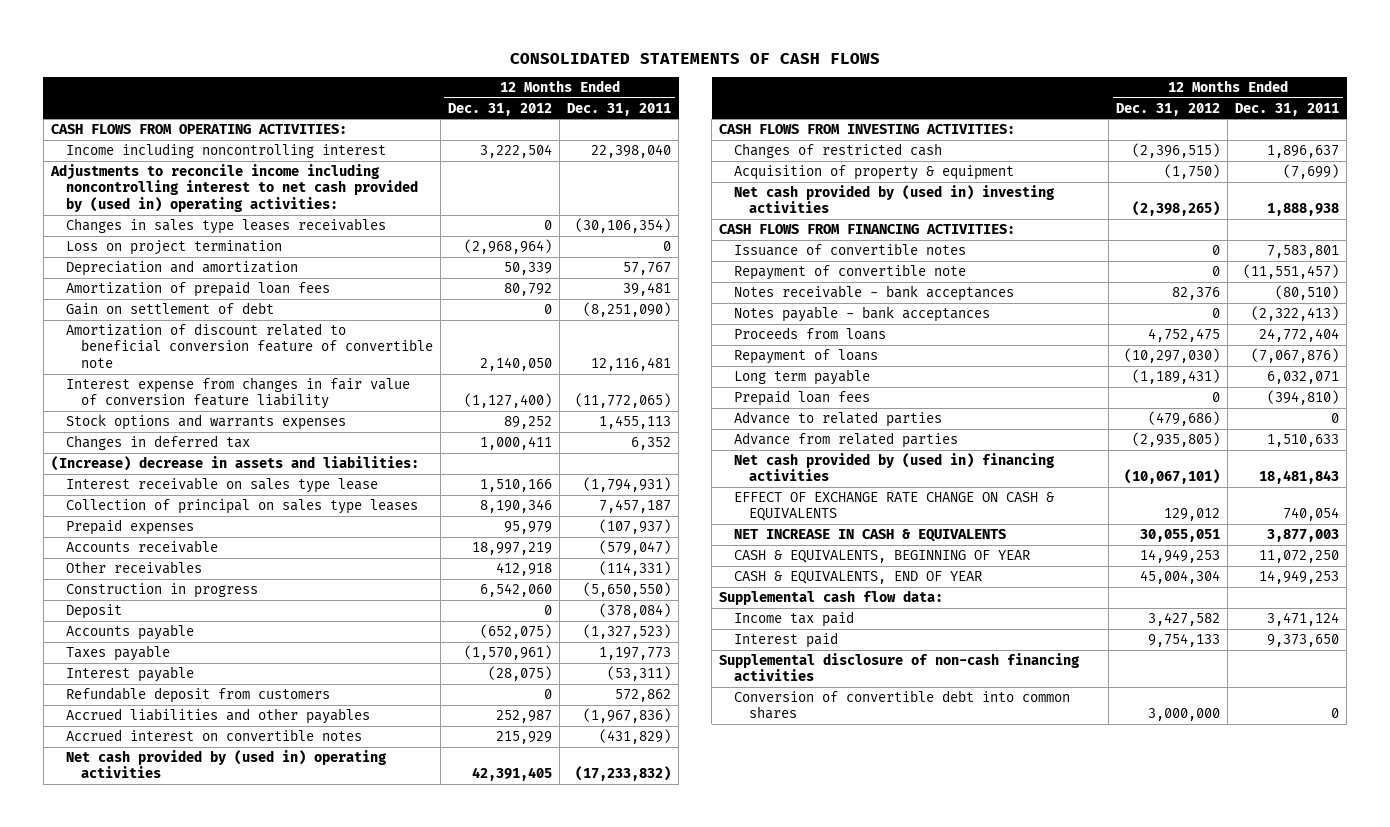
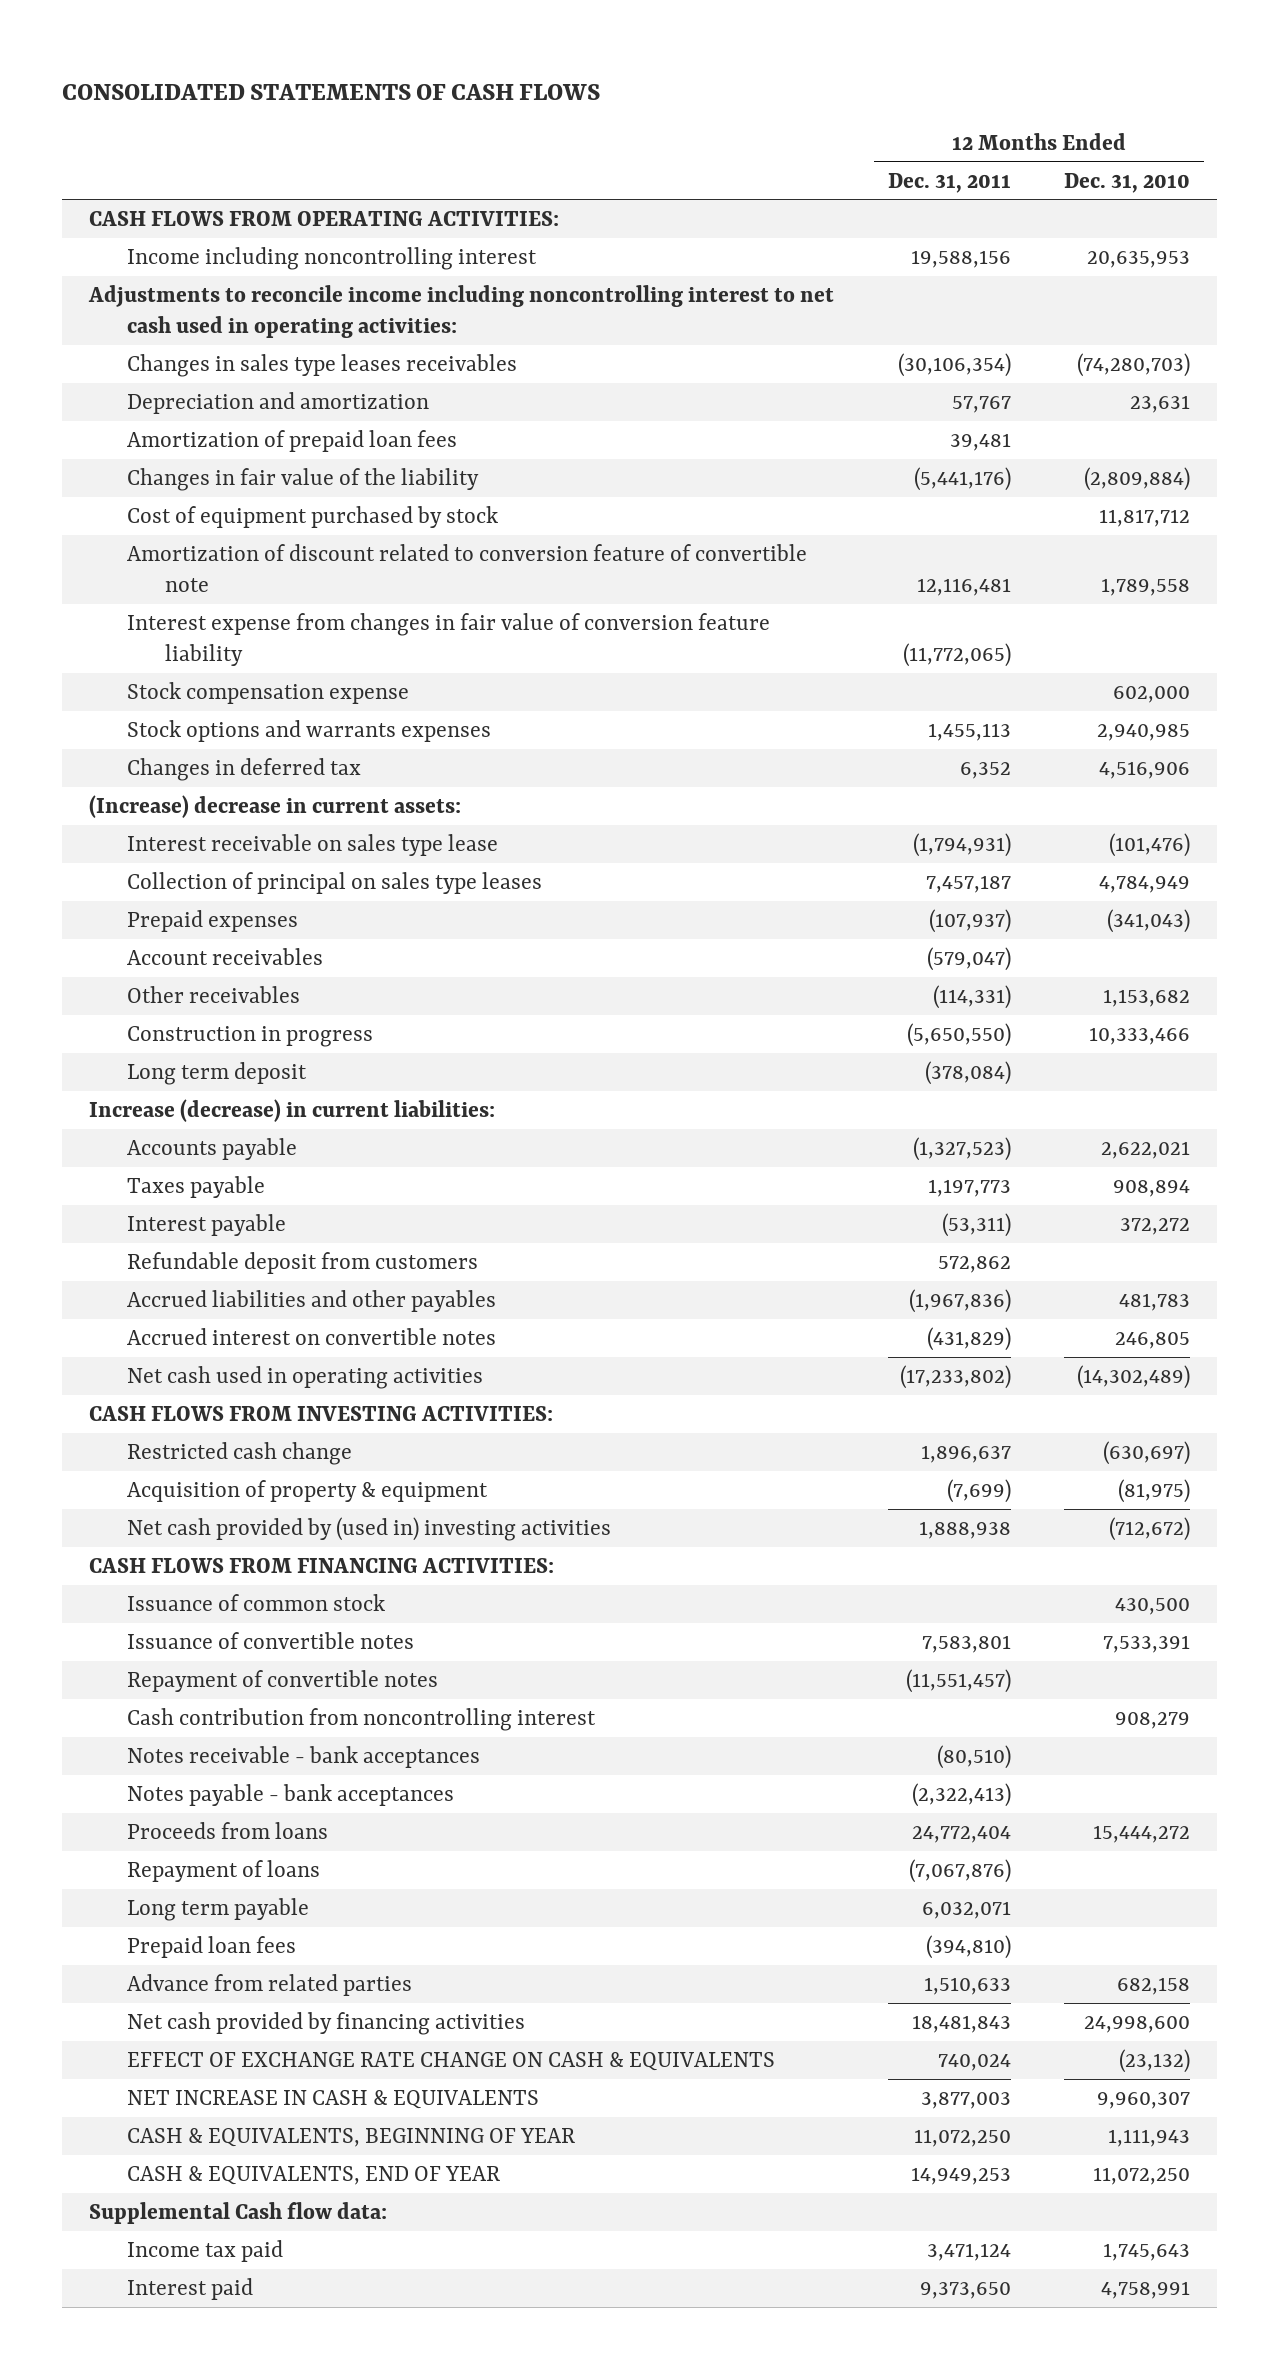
[448,102,553,116] Dec. 31, 2012 -> none
none -> [1064,172,1191,193] Dec. 31, 2010
[591,143,672,158] 22,398,040 -> [910,249,1011,268] 19,588,156
[50,163,418,213] Adjustments to reconcile income including noncontrolling interest to net cash provided by (used in) operating activities: -> [87,284,834,338] Adjustments to reconcile income including noncontrolling interest to net cash used in operating activities:
[65,239,282,255] Loss on project termination -> none
[65,301,274,315] Gain on settlement of debt -> none
none -> [126,467,479,491] Changes in fair value of the liability
none -> [126,505,498,528] Cost of equipment purchased by stock
[65,322,433,369] Amortization of discount related to beneficial conversion feature of convertible note -> [126,543,807,592] Amortization of discount related to conversion feature of convertible note
none -> [126,681,409,704] Stock compensation expense
[51,455,420,471] (Increase) decrease in assets and liabilities: -> [88,794,461,818] (Increase) decrease in current assets:
[65,539,218,553] Accounts receivable -> [126,947,323,965] Account receivables
[65,603,122,619] Deposit -> [126,1061,307,1085] Long term deposit
none -> [88,1098,495,1122] Increase (decrease) in current liabilities:
[65,749,387,779] Net cash provided by (used in) operating activities -> [126,1365,483,1389] Net cash used in operating activities
[575,766,672,782] (17,233,832) -> [899,1364,1011,1389] (17,233,802)
[734,142,943,158] Changes of restricted cash -> [126,1441,352,1465] Restricted cash change
none -> [126,1593,385,1611] Issuance of common stock
[734,263,967,280] Repayment of convertible note -> [126,1669,438,1692] Repayment of convertible notes
none -> [126,1707,596,1731] Cash contribution from noncontrolling interest
[734,410,943,427] Advance to related parties -> none
[734,452,1056,482] Net cash provided by (used in) financing activities -> [126,2011,525,2035] Net cash provided by financing activities
[1283,507,1340,522] 740,054 -> [937,2053,1011,2071] 740,024
[719,589,944,605] Supplemental cash flow data: -> [88,2201,387,2224] Supplemental Cash flow data:
[719,652,1081,682] Supplemental disclosure of non-cash financing activities -> none
[734,689,1071,720] Conversion of convertible debt into common shares -> none

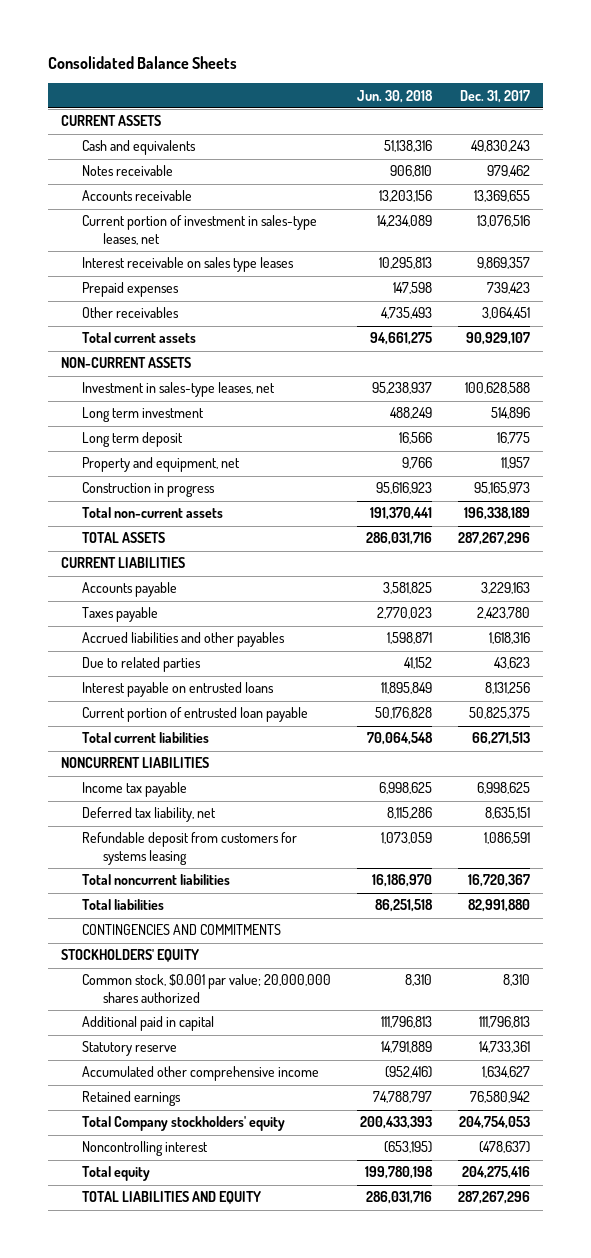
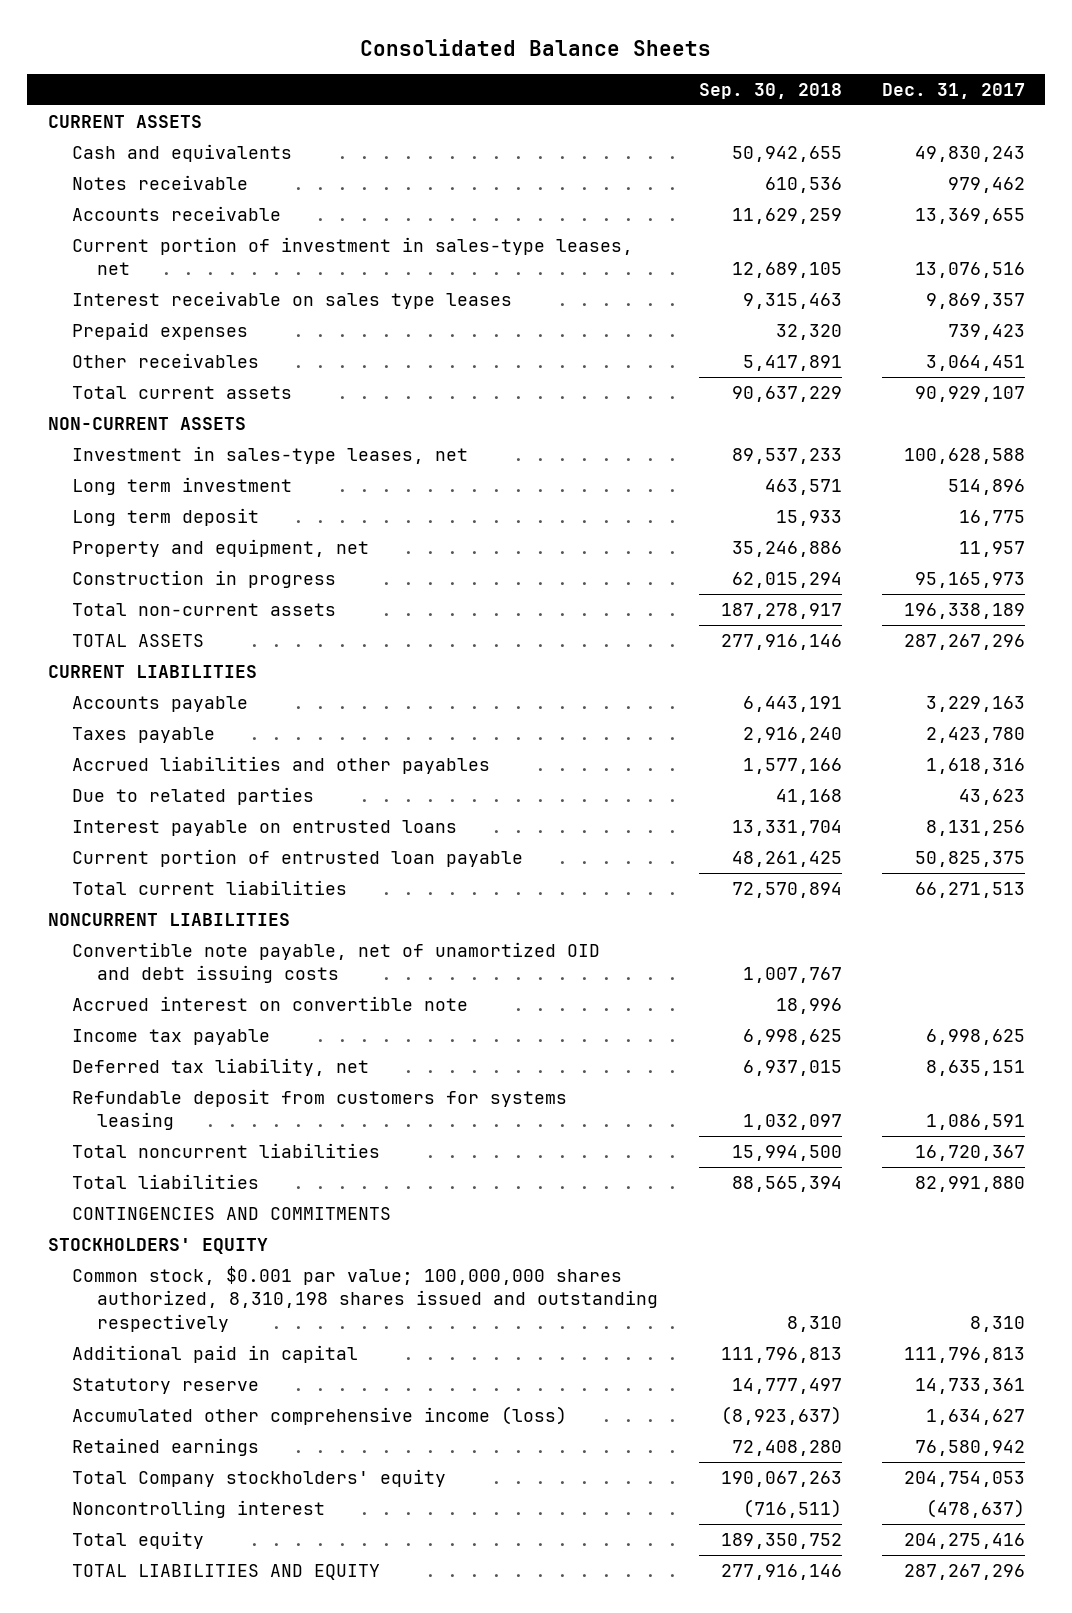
[357,89,434,103] Jun. 30, 2018 -> none
none -> [698,82,842,99] Sep. 30, 2018
none -> [72,942,601,984] Convertible note payable, net of unamortized OID and debt issuing costs
none -> [72,996,469,1012] Accrued interest on convertible note
[81,974,331,1004] Common stock, $0.001 par value; 20,000,000 shares authorized -> [72,1266,659,1332] Common stock, $0.001 par value; 100,000,000 shares authorized, 8,310,198 shares issued and outstanding respectively
[81,1066,319,1082] Accumulated other comprehensive income -> [72,1406,568,1426] Accumulated other comprehensive income (loss)

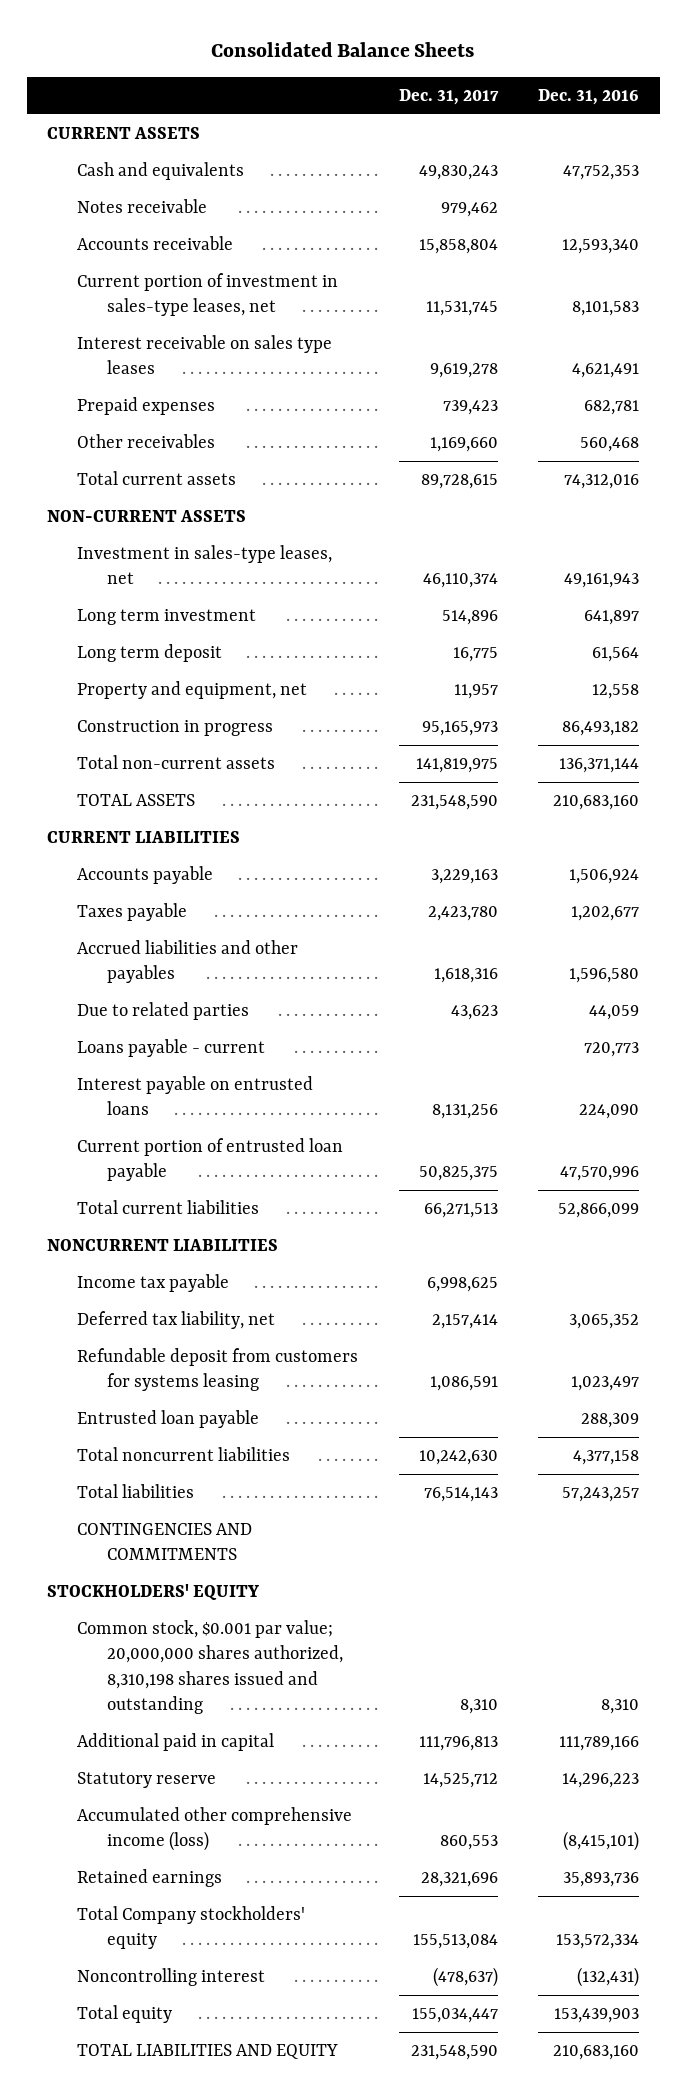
[698,82,842,99] Sep. 30, 2018 -> none
none -> [538,88,640,105] Dec. 31, 2016
[914,208,1025,225] 13,369,655 -> [418,239,498,255] 15,858,804
[914,262,1025,279] 13,076,516 -> [425,301,498,317] 11,531,745
[925,293,1025,310] 9,869,357 -> [429,363,498,379] 9,619,278
[925,355,1025,372] 3,064,451 -> [429,437,498,453] 1,169,660
[914,386,1025,403] 90,929,107 -> [420,474,498,490] 89,728,615
[903,448,1025,465] 100,628,588 -> [422,573,498,589] 46,110,374
[903,603,1025,620] 196,338,189 -> [415,758,498,774] 141,819,975
[903,634,1025,651] 287,267,296 -> [410,795,498,811] 231,548,590
none -> [76,1039,265,1058] Loans payable - current
[72,942,601,984] Convertible note payable, net of unamortized OID and debt issuing costs -> none
[72,996,469,1012] Accrued interest on convertible note -> none
[925,1060,1025,1077] 8,635,151 -> [431,1314,498,1330] 2,157,414
none -> [76,1410,259,1429] Entrusted loan payable
[914,1145,1025,1162] 16,720,367 -> [418,1450,498,1466] 10,242,630
[914,1176,1025,1193] 82,991,880 -> [423,1487,498,1503] 76,514,143
[72,1266,659,1332] Common stock, $0.001 par value; 100,000,000 shares authorized, 8,310,198 shares issued and outstanding respectively -> [76,1620,343,1714] Common stock, $0.001 par value; 20,000,000 shares authorized, 8,310,198 shares issued and outstanding
[914,1378,1025,1395] 14,733,361 -> [422,1773,498,1789] 14,525,712
[925,1409,1025,1426] 1,634,627 -> [439,1835,498,1851] 860,553
[914,1440,1025,1457] 76,580,942 -> [420,1872,498,1888] 28,321,696
[903,1471,1025,1488] 204,754,053 -> [412,1934,498,1950] 155,513,084
[903,1533,1025,1550] 204,275,416 -> [411,2008,498,2024] 155,034,447
[903,1564,1025,1581] 287,267,296 -> [410,2045,498,2061] 231,548,590

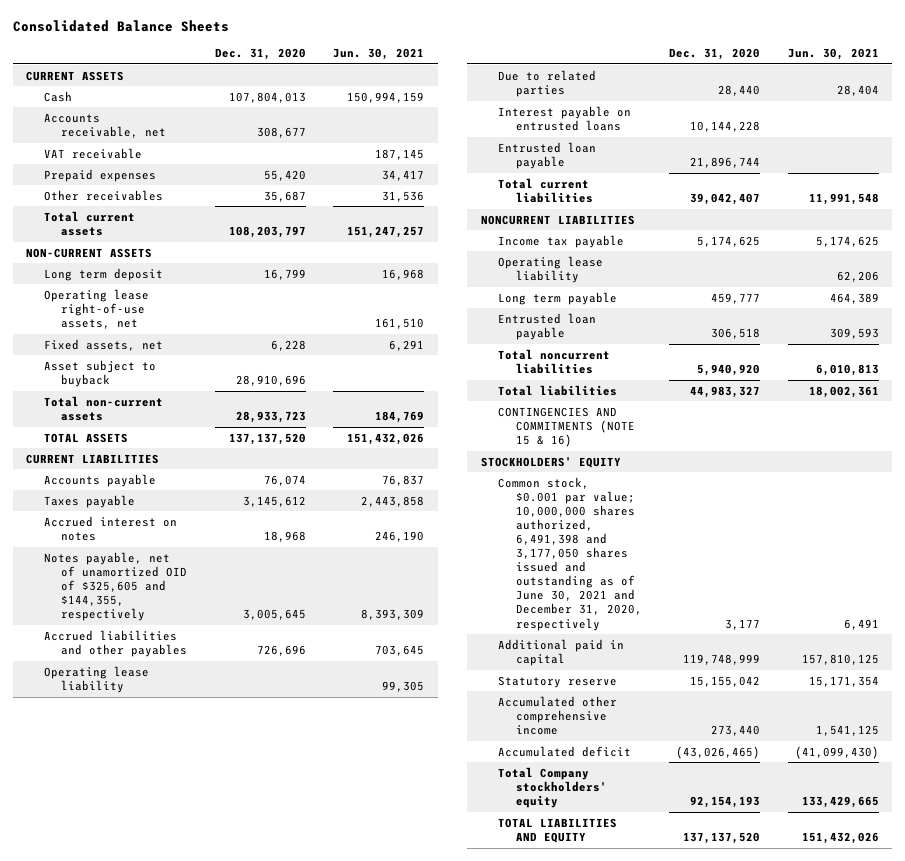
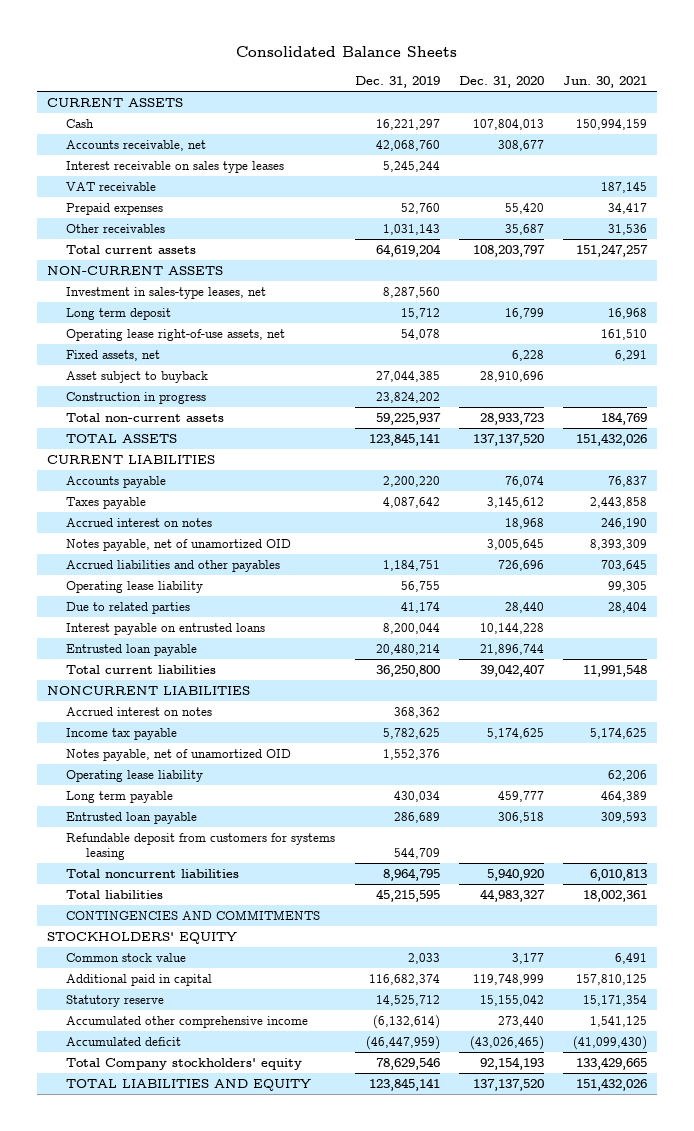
none -> [354,76,440,89] Dec. 31, 2019
none -> [66,160,285,173] Interest receivable on sales type leases
none -> [66,286,267,299] Investment in sales-type leases, net
none -> [66,391,207,404] Construction in progress
[43,551,188,622] Notes payable, net of unamortized OID of $325,605 and $144,355, respectively -> [66,538,292,551] Notes payable, net of unamortized OID
none -> [66,706,213,716] Accrued interest on notes
none -> [66,748,292,761] Notes payable, net of unamortized OID
none -> [66,832,336,861] Refundable deposit from customers for systems leasing
[498,406,635,447] CONTINGENCIES AND COMMITMENTS (NOTE 15 & 16) -> [66,909,321,920] CONTINGENCIES AND COMMITMENTS
[498,476,642,631] Common stock, $0.001 par value; 10,000,000 shares authorized, 6,491,398 and 3,177,050 shares issued and outstanding as of June 30, 2021 and December 31, 2020, respectively -> [66,952,187,962] Common stock value

